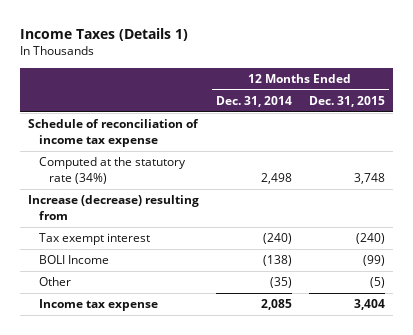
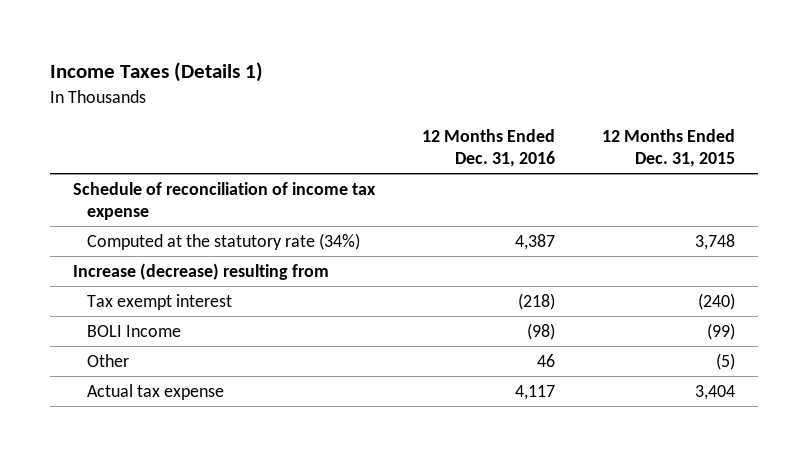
[215,96,292,108] Dec. 31, 2014 -> none
none -> [421,128,555,168] 12 Months Ended Dec. 31, 2016
[38,299,158,312] Income tax expense -> [87,383,225,400] Actual tax expense

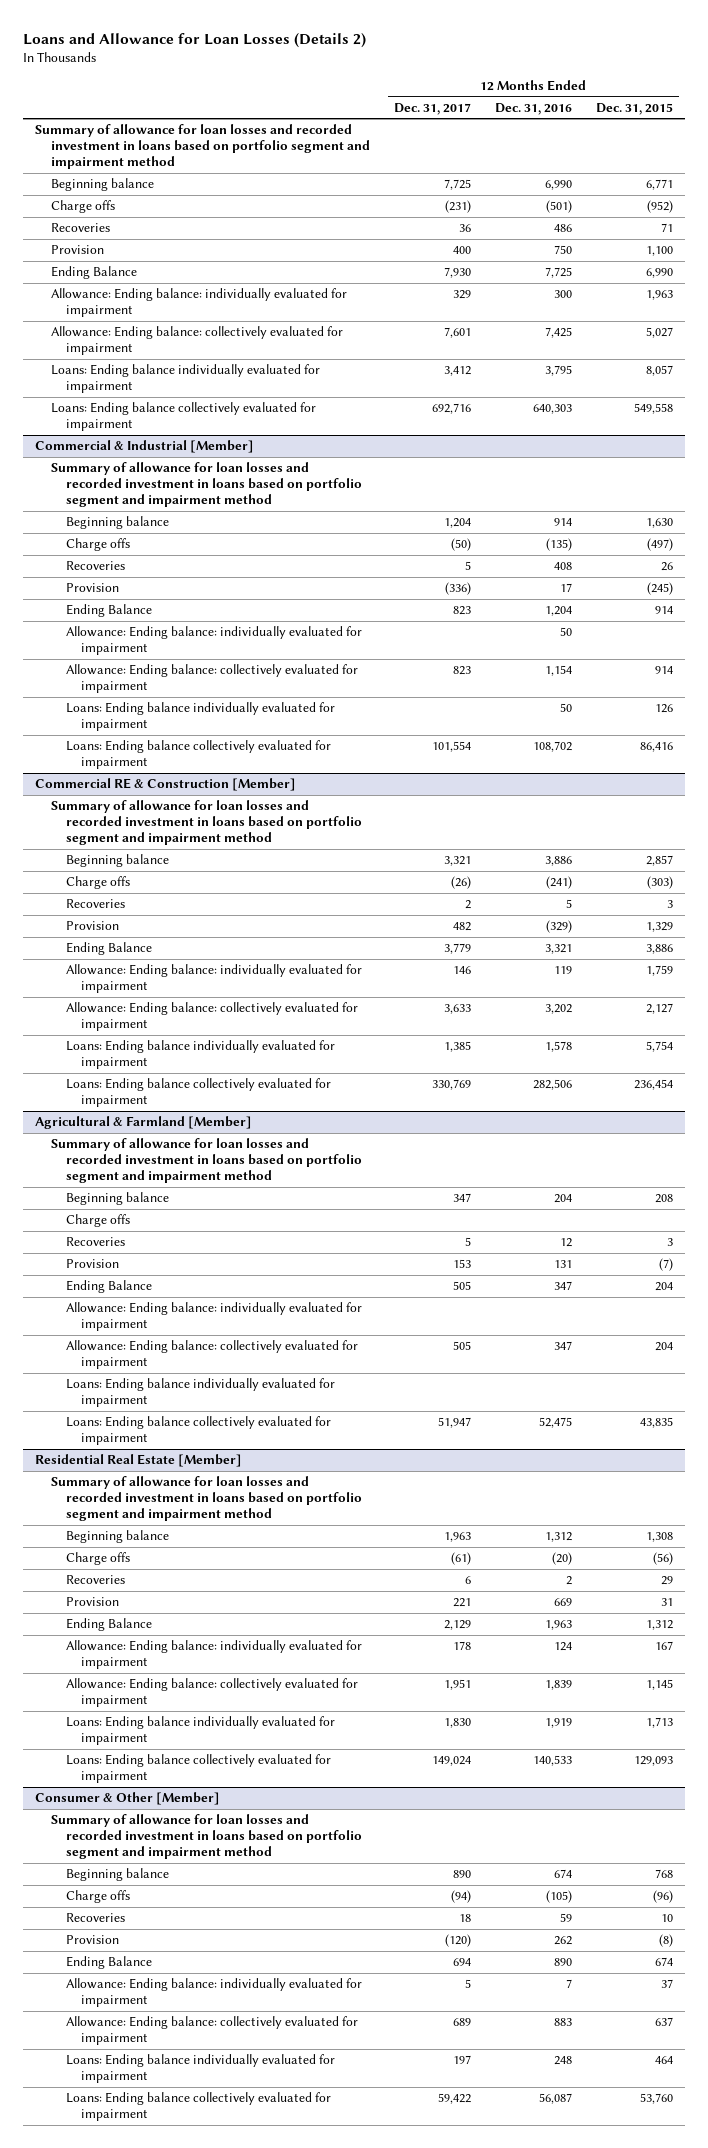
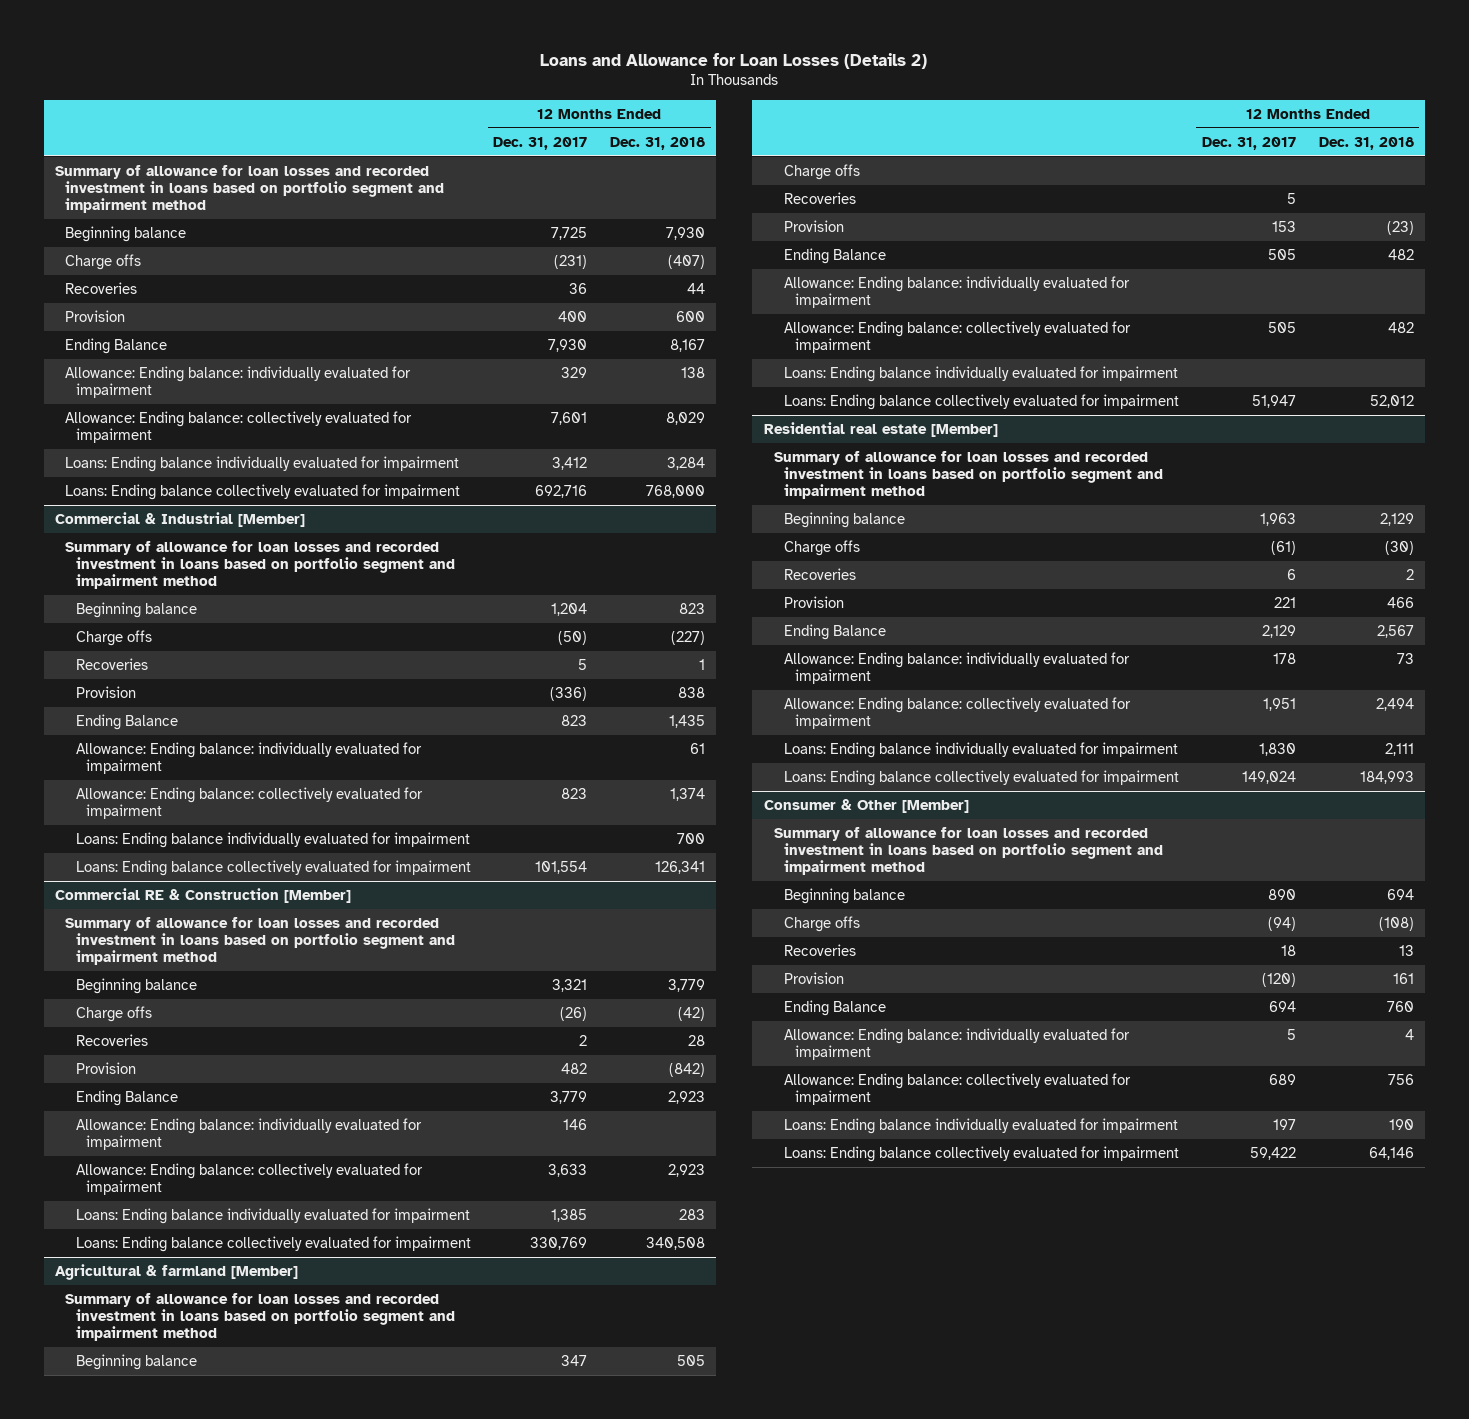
[494,102,572,115] Dec. 31, 2016 -> none
[596,102,674,115] Dec. 31, 2015 -> none
none -> [610,136,706,150] Dec. 31, 2018
[35,1116,253,1130] Agricultural & Farmland [Member] -> [55,1263,299,1280] Agricultural & farmland [Member]
[35,1454,243,1468] Residential Real Estate [Member] -> [763,421,998,437] Residential real estate [Member]

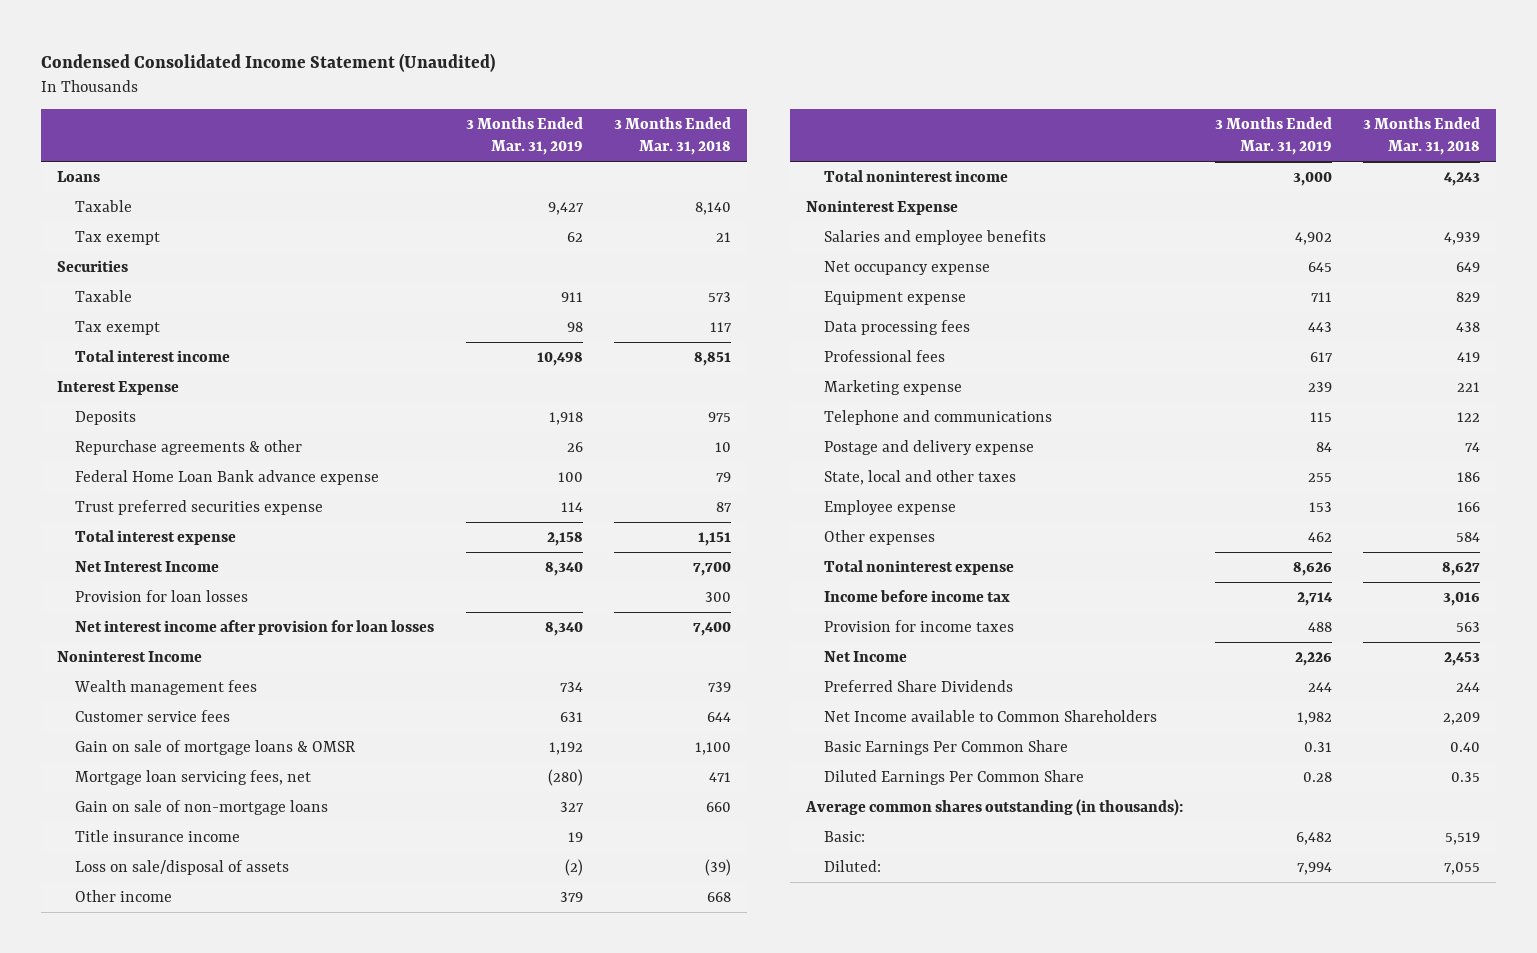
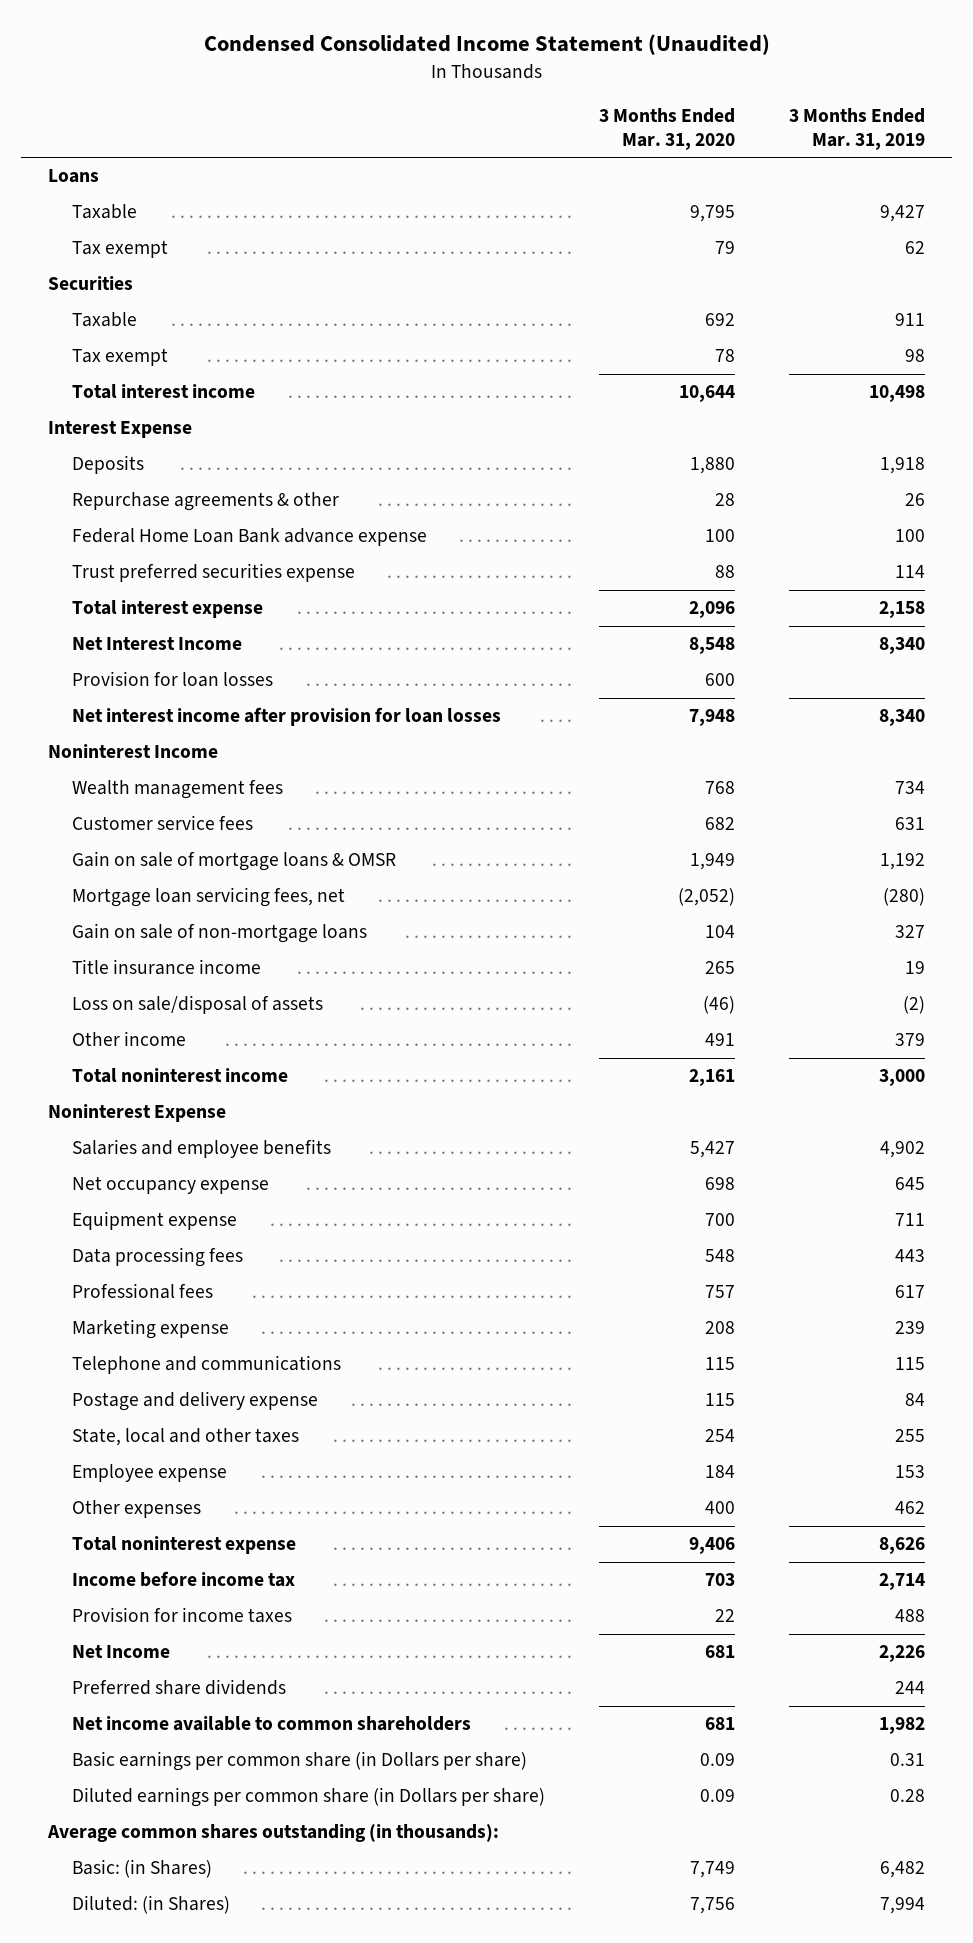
[614,117,732,155] 3 Months Ended Mar. 31, 2018 -> none
none -> [599,107,736,150] 3 Months Ended Mar. 31, 2020
[823,680,1013,693] Preferred Share Dividends -> [72,1679,287,1696] Preferred share dividends
[823,710,1157,723] Net Income available to Common Shareholders -> [72,1716,472,1732] Net income available to common shareholders
[823,740,1068,756] Basic Earnings Per Common Share -> [72,1751,528,1772] Basic earnings per common share (in Dollars per share)
[823,770,1084,786] Diluted Earnings Per Common Share -> [72,1787,546,1808] Diluted earnings per common share (in Dollars per share)
[823,831,865,843] Basic: -> [72,1859,213,1879] Basic: (in Shares)
[823,860,881,873] Diluted: -> [72,1895,231,1915] Diluted: (in Shares)

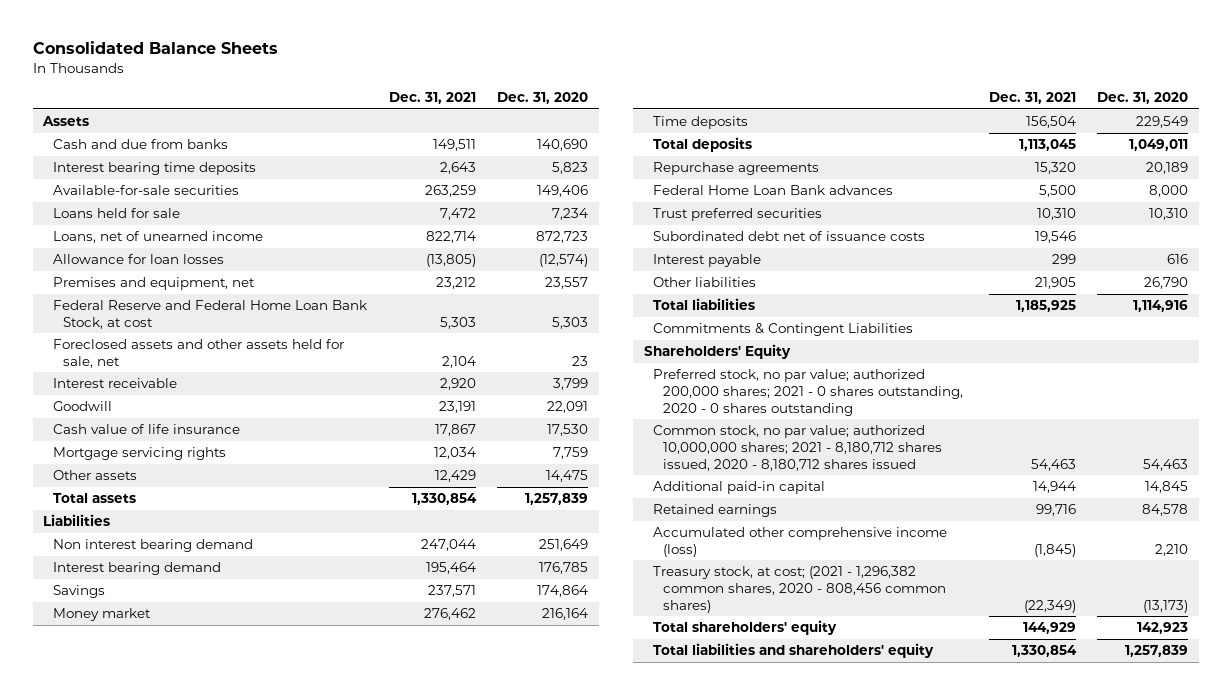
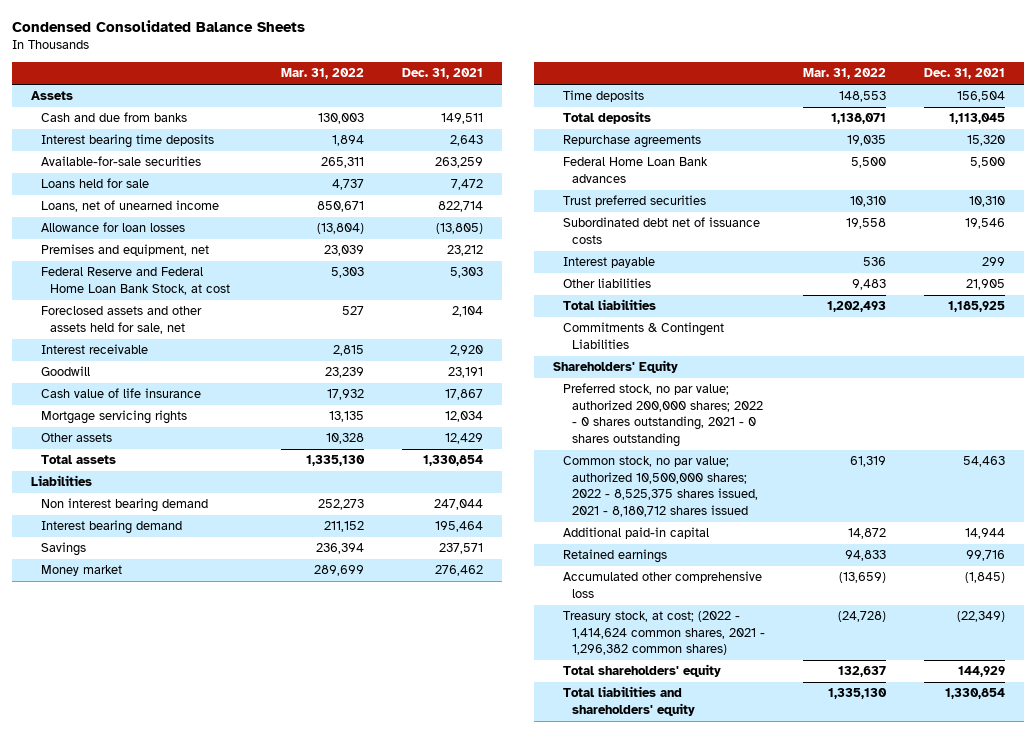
[32,41,278,55] Consolidated Balance Sheets -> [11,19,305,32] Condensed Consolidated Balance Sheets
[496,92,588,105] Dec. 31, 2020 -> none
none -> [281,68,365,80] Mar. 31, 2022
[653,369,964,416] Preferred stock, no par value; authorized 200,000 shares; 2021 - 0 shares outstanding, 2020 - 0 shares outstanding -> [562,383,764,447] Preferred stock, no par value; authorized 200,000 shares; 2022 - 0 shares outstanding, 2021 - 0 shares outstanding
[653,425,943,471] Common stock, no par value; authorized 10,000,000 shares; 2021 - 8,180,712 shares issued, 2020 - 8,180,712 shares issued -> [562,456,759,517] Common stock, no par value; authorized 10,500,000 shares; 2022 - 8,525,375 shares issued, 2021 - 8,180,712 shares issued
[653,527,948,557] Accumulated other comprehensive income (loss) -> [562,571,762,598] Accumulated other comprehensive loss
[653,566,947,613] Treasury stock, at cost; (2021 - 1,296,382 common shares, 2020 - 808,456 common shares) -> [562,611,766,656] Treasury stock, at cost; (2022 - 1,414,624 common shares, 2021 - 1,296,382 common shares)

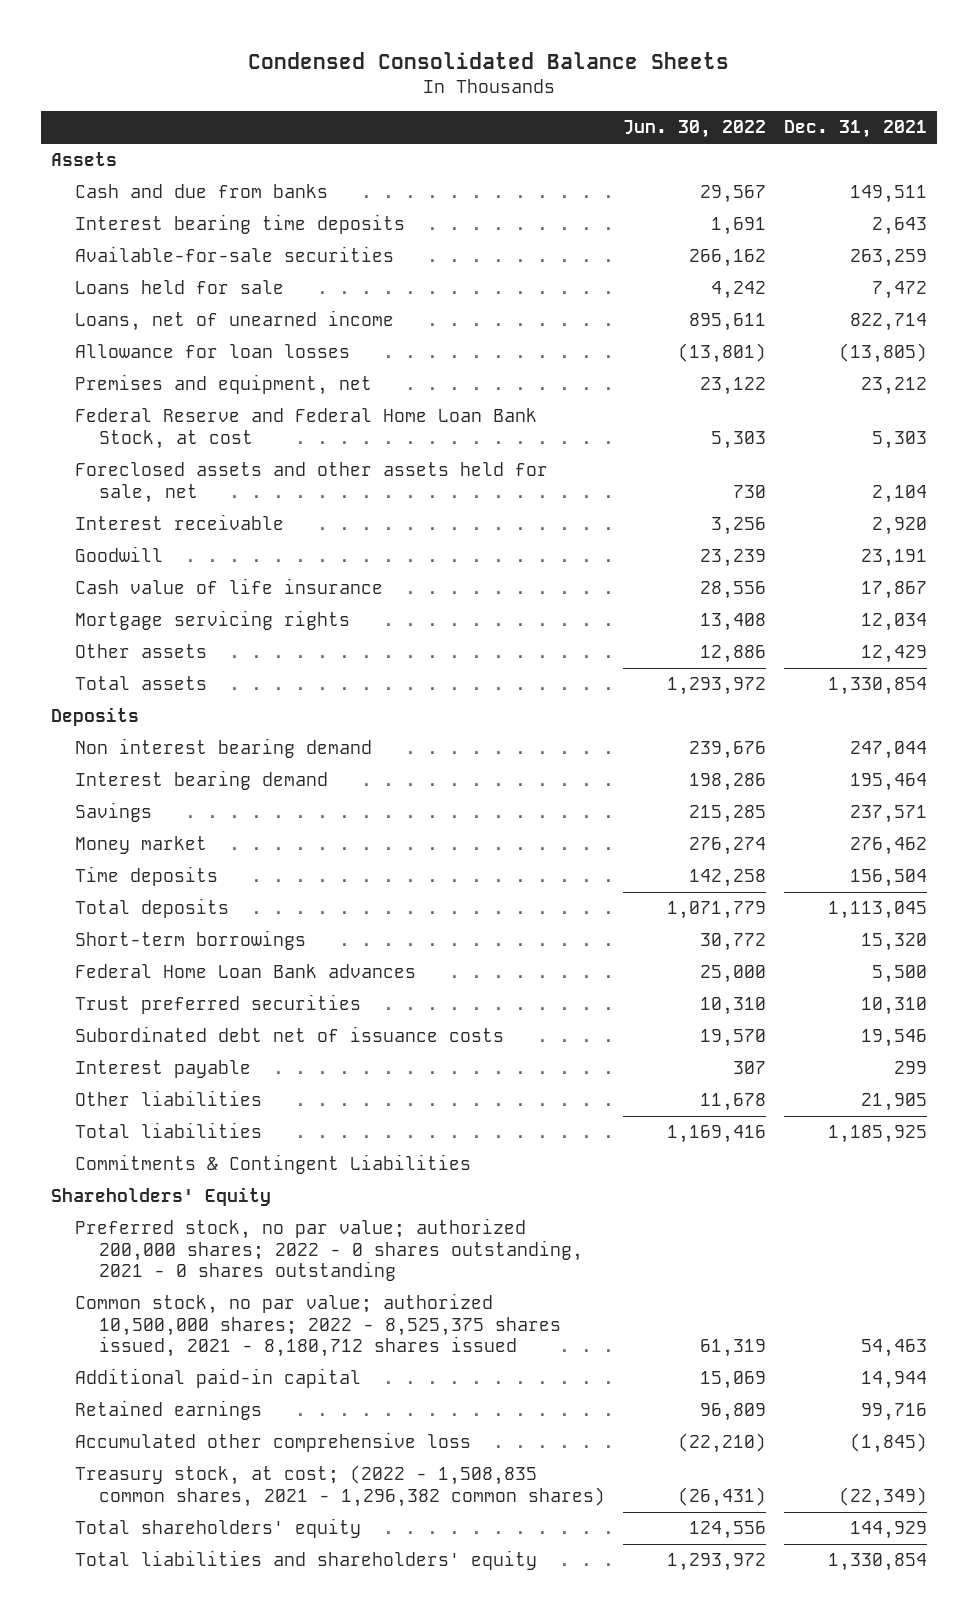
[281,68,365,80] Mar. 31, 2022 -> none
none -> [623,120,767,139] Jun. 30, 2022
[30,475,92,487] Liabilities -> none
none -> [50,707,139,727] Deposits
[562,135,701,149] Repurchase agreements -> [74,930,306,951] Short-term borrowings
[562,611,766,656] Treasury stock, at cost; (2022 - 1,414,624 common shares, 2021 - 1,296,382 common shares) -> [74,1465,605,1507] Treasury stock, at cost; (2022 - 1,508,835 common shares, 2021 - 1,296,382 common shares)

